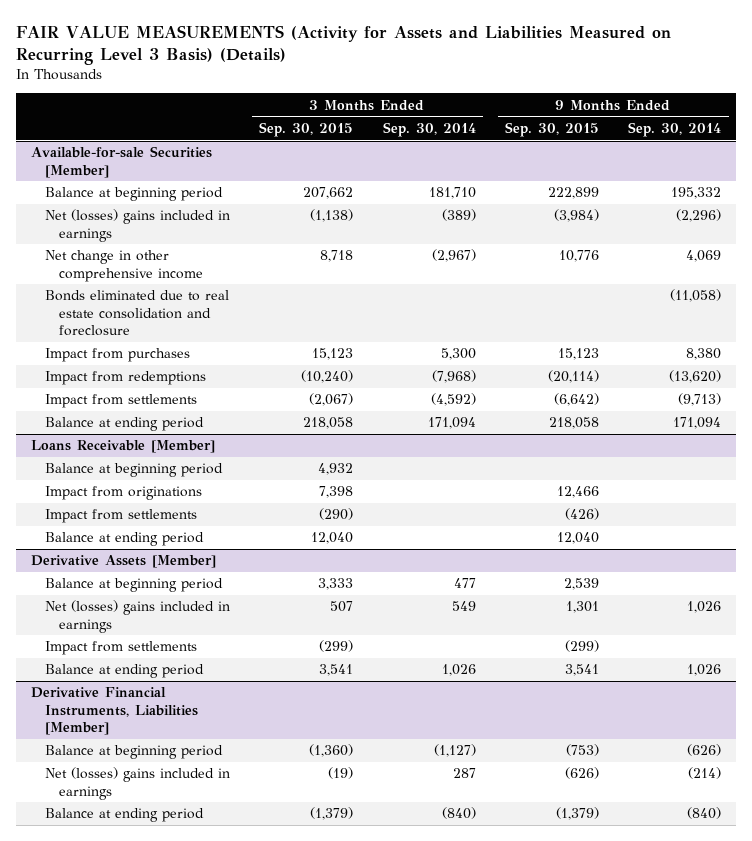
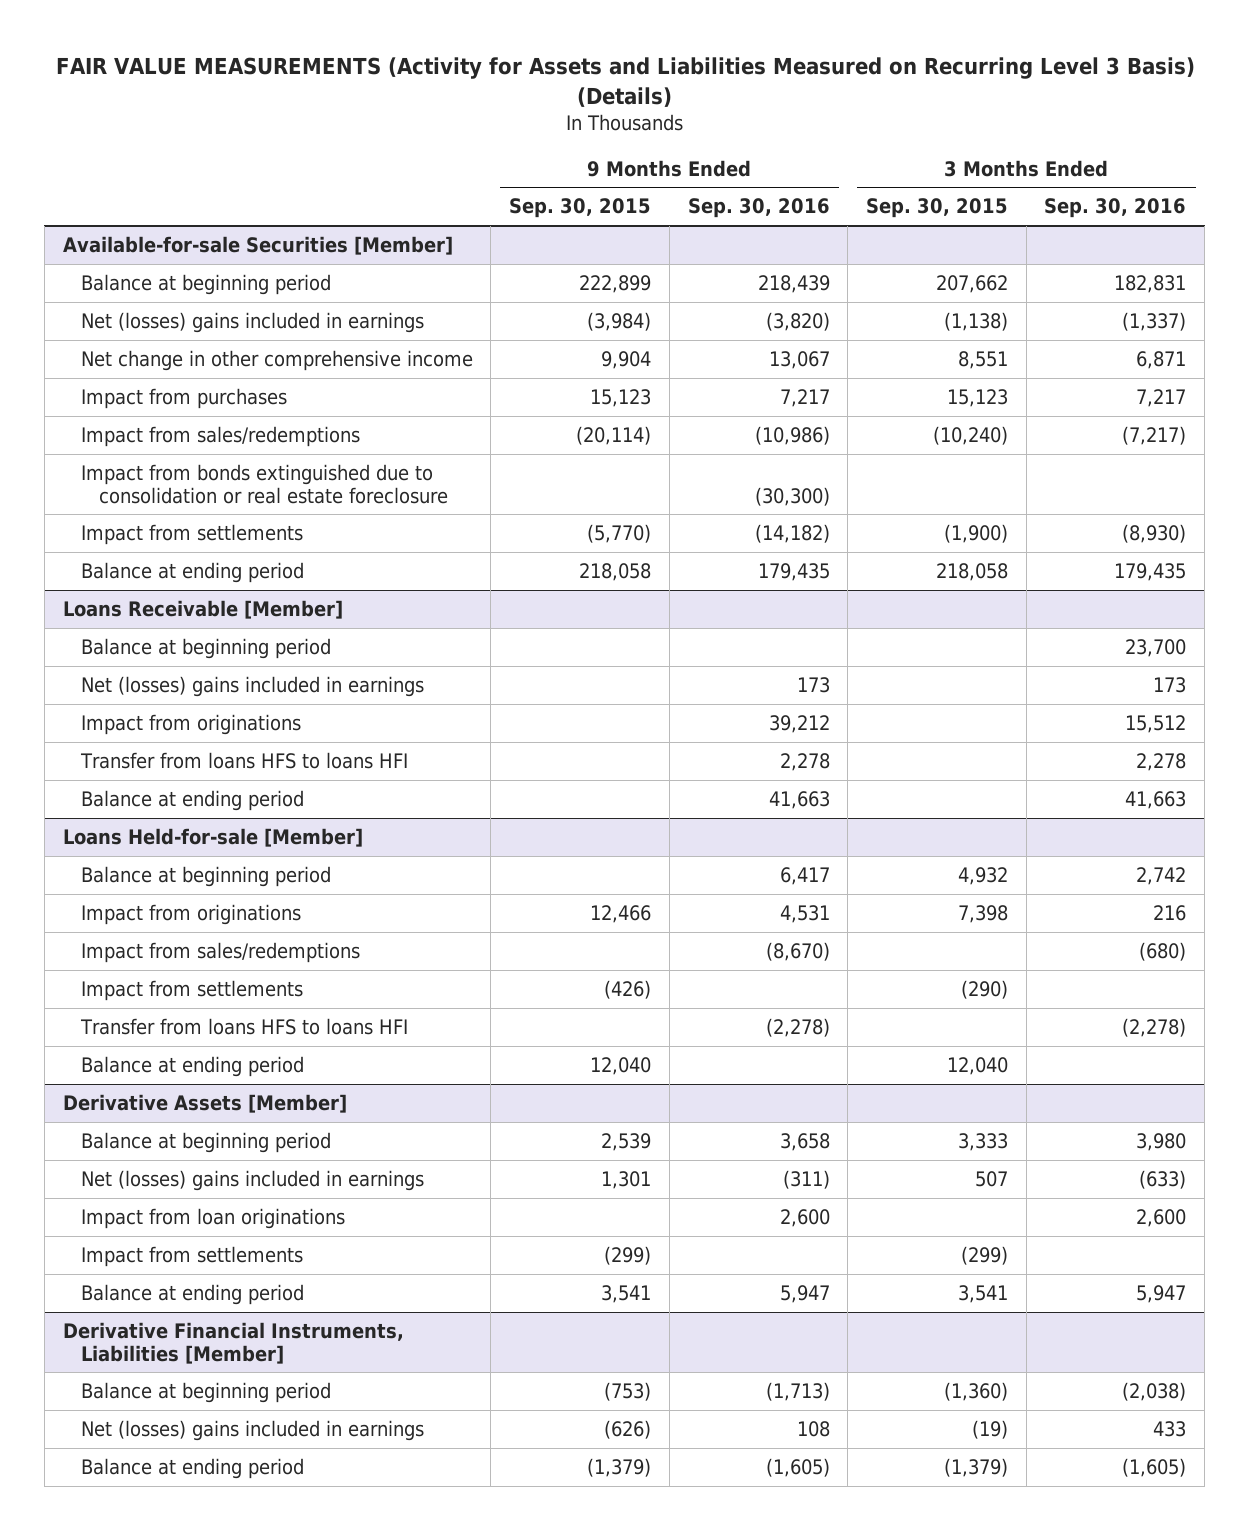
[382,122,476,138] Sep. 30, 2014 -> none
[628,122,722,138] Sep. 30, 2014 -> none
none -> [687,198,830,219] Sep. 30, 2016
none -> [1044,198,1187,219] Sep. 30, 2016
[44,290,229,336] Bonds eliminated due to real estate consolidation and foreclosure -> none
[320,250,354,263] 8,718 -> [958,350,1009,369] 8,551
[558,250,599,263] 10,776 -> [601,350,652,369] 9,904
[44,371,206,386] Impact from redemptions -> [80,425,360,447] Impact from sales/redemptions
none -> [80,463,448,504] Impact from bonds extinguished due to consolidation or real estate foreclosure
[309,393,354,407] (2,067) -> [944,523,1009,543] (1,900)
[553,393,599,407] (6,642) -> [587,523,652,543] (5,770)
none -> [80,637,331,659] Balance at beginning period
none -> [80,675,424,697] Net (losses) gains included in earnings
none -> [80,713,301,735] Impact from originations
none -> [79,751,408,769] Transfer from loans HFS to loans HFI
none -> [80,789,304,811] Balance at ending period
none -> [62,827,363,847] Loans Held-for-sale [Member]
none -> [80,941,360,963] Impact from sales/redemptions
none -> [79,1017,408,1035] Transfer from loans HFS to loans HFI
none -> [80,1207,345,1229] Impact from loan originations

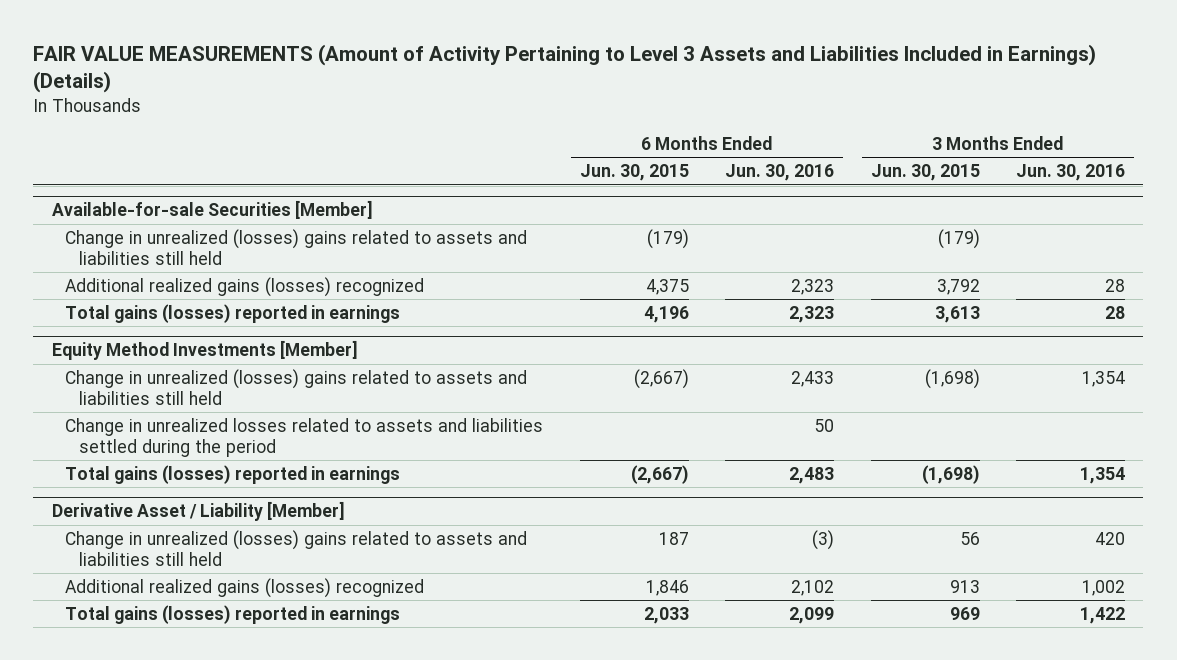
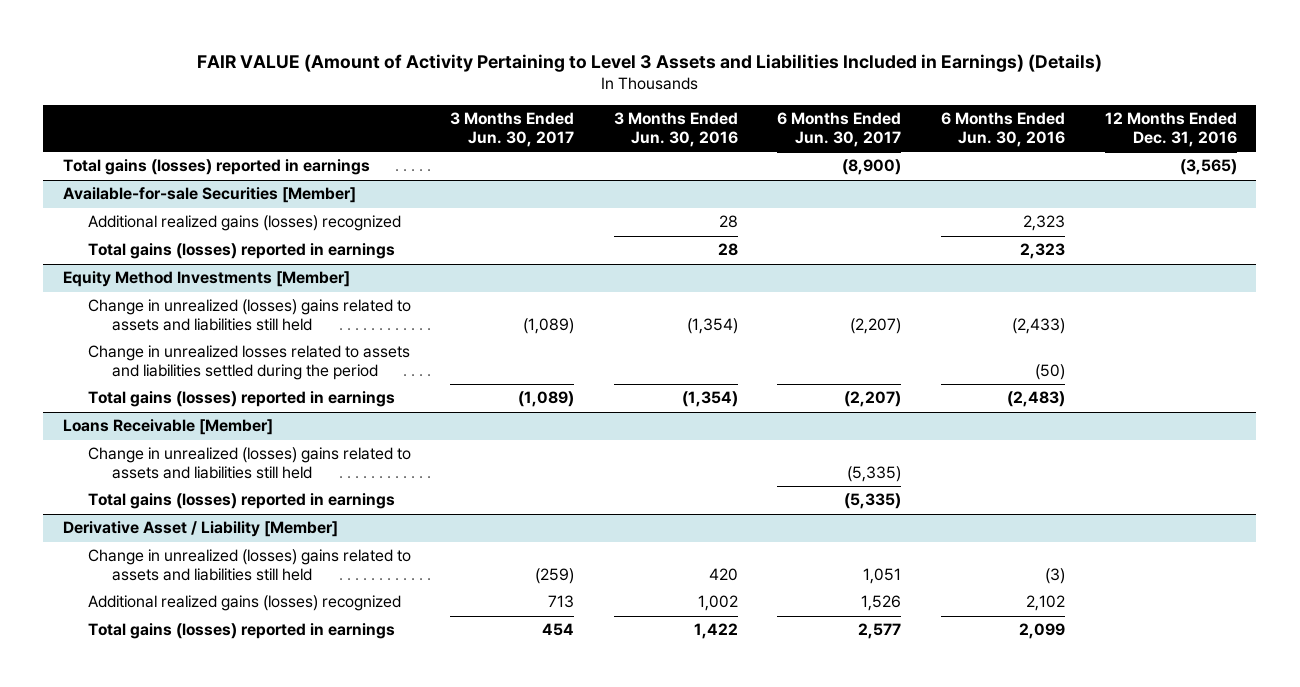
[33,43,1097,94] FAIR VALUE MEASUREMENTS (Amount of Activity Pertaining to Level 3 Assets and Liabilities Included in Earnings) (Details) -> [196,53,1102,72] FAIR VALUE (Amount of Activity Pertaining to Level 3 Assets and Liabilities Included in Earnings) (Details)
[579,164,689,182] Jun. 30, 2015 -> none
[870,164,980,182] Jun. 30, 2015 -> none
none -> [450,112,575,147] 3 Months Ended Jun. 30, 2017
none -> [777,112,902,147] 6 Months Ended Jun. 30, 2017
none -> [1104,112,1237,147] 12 Months Ended Dec. 31, 2016
none -> [62,159,370,176] Total gains (losses) reported in earnings
[65,228,528,265] Change in unrealized (losses) gains related to assets and liabilities still held -> none
[791,370,835,387] 2,433 -> [1012,317,1066,334] (2,433)
[1082,370,1126,387] 1,354 -> [686,317,738,334] (1,354)
[814,418,835,432] 50 -> [1035,363,1066,380] (50)
[789,466,835,484] 2,483 -> [1007,391,1066,408] (2,483)
[1080,466,1126,484] 1,354 -> [681,391,738,408] (1,354)
none -> [62,419,273,436] Loans Receivable [Member]
none -> [87,447,411,479] Change in unrealized (losses) gains related to assets and liabilities still held
none -> [87,493,395,510] Total gains (losses) reported in earnings

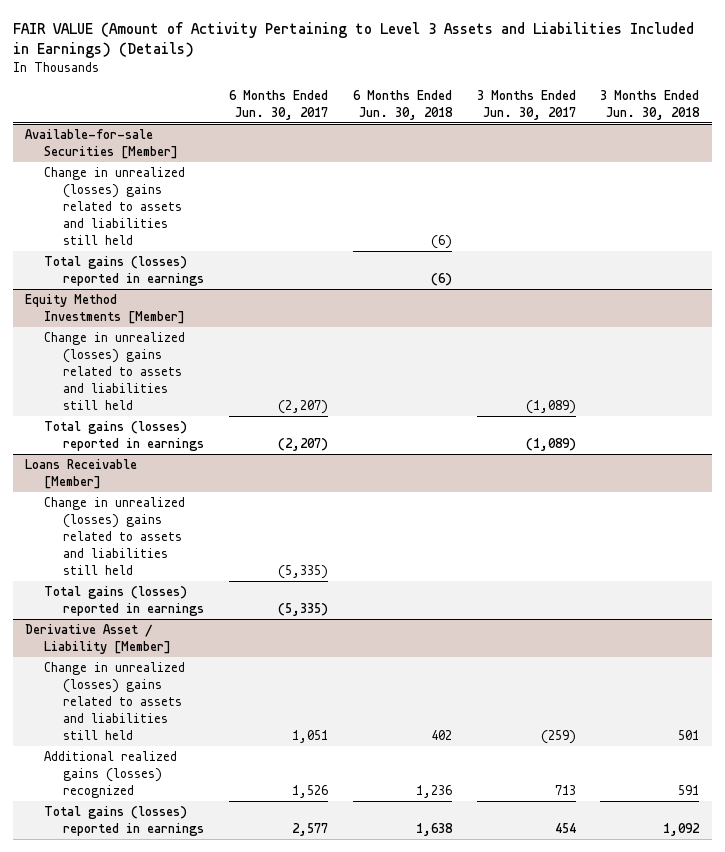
[613,112,738,147] 3 Months Ended Jun. 30, 2016 -> none
[941,112,1066,147] 6 Months Ended Jun. 30, 2016 -> none
[1104,112,1237,147] 12 Months Ended Dec. 31, 2016 -> none
none -> [352,89,453,121] 6 Months Ended Jun. 30, 2018
none -> [600,89,701,121] 3 Months Ended Jun. 30, 2018
[62,159,370,176] Total gains (losses) reported in earnings -> none
[87,215,401,232] Additional realized gains (losses) recognized -> none
none -> [44,166,186,246] Change in unrealized (losses) gains related to assets and liabilities still held
[87,345,410,380] Change in unrealized losses related to assets and liabilities settled during the period -> none

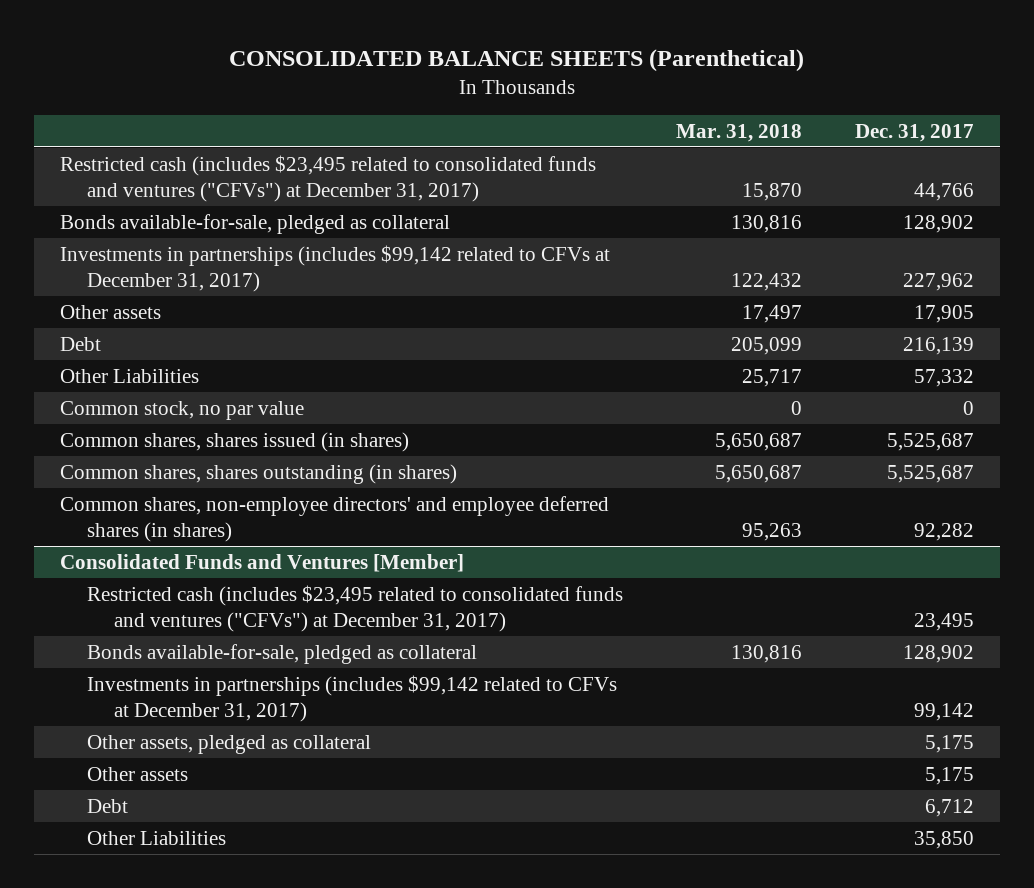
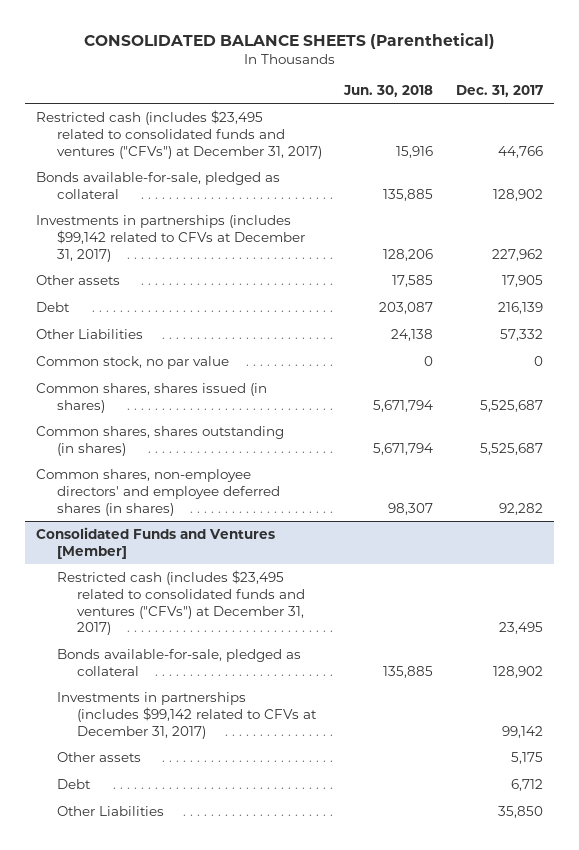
[676,123,803,142] Mar. 31, 2018 -> none
none -> [343,84,434,97] Jun. 30, 2018
[87,734,372,754] Other assets, pledged as collateral -> none

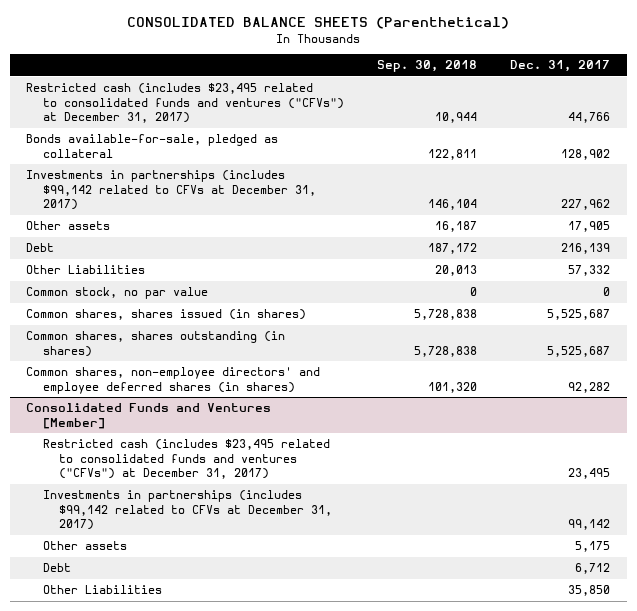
[343,84,434,97] Jun. 30, 2018 -> none
none -> [376,60,477,73] Sep. 30, 2018
[56,648,301,676] Bonds available-for-sale, pledged as collateral -> none

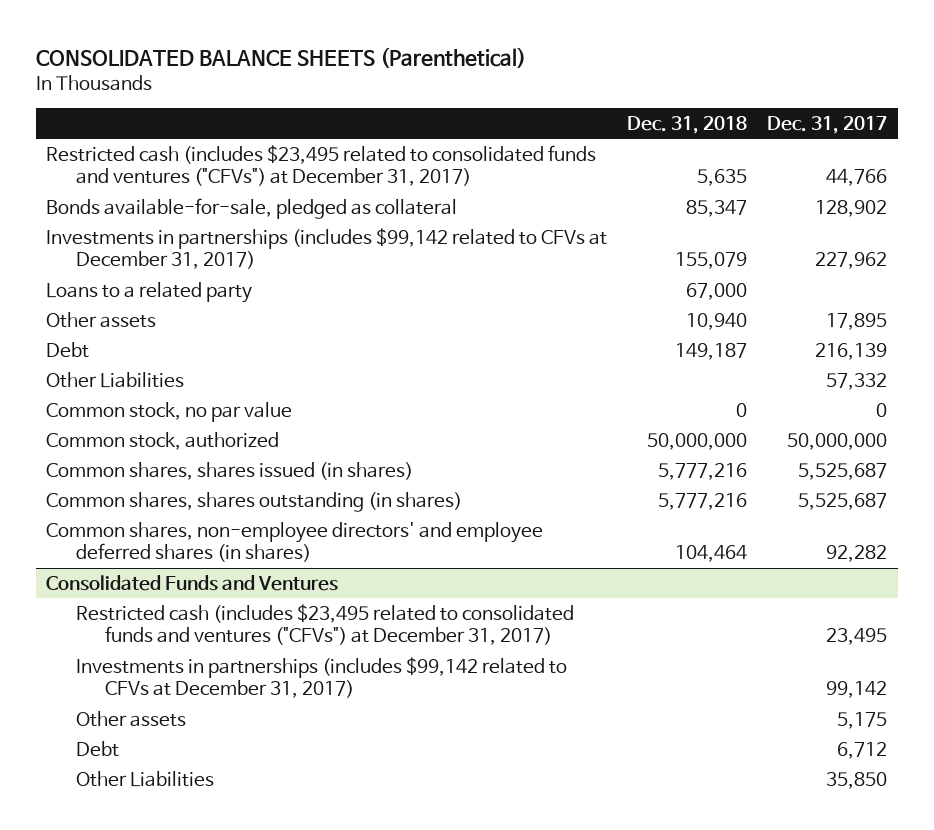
[376,60,477,73] Sep. 30, 2018 -> none
none -> [627,115,748,134] Dec. 31, 2018
none -> [46,281,253,303] Loans to a related party
[568,221,611,233] 17,905 -> [826,312,888,330] 17,895
none -> [46,431,280,450] Common stock, authorized
[26,403,272,429] Consolidated Funds and Ventures [Member] -> [46,574,339,591] Consolidated Funds and Ventures

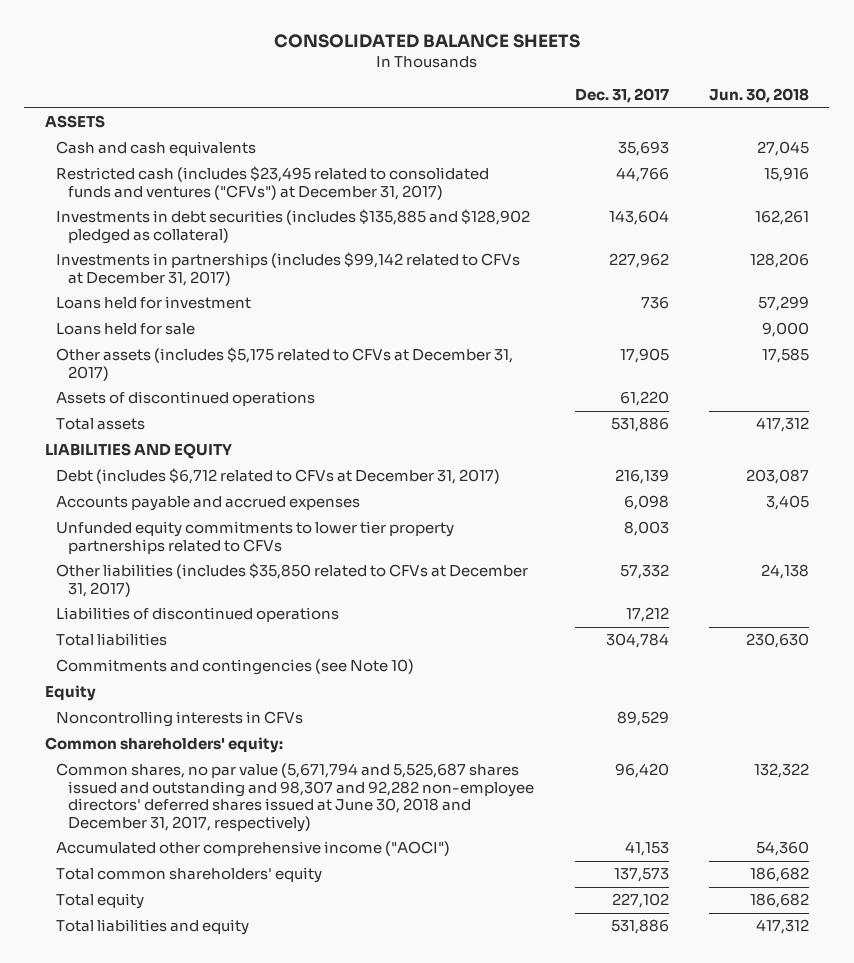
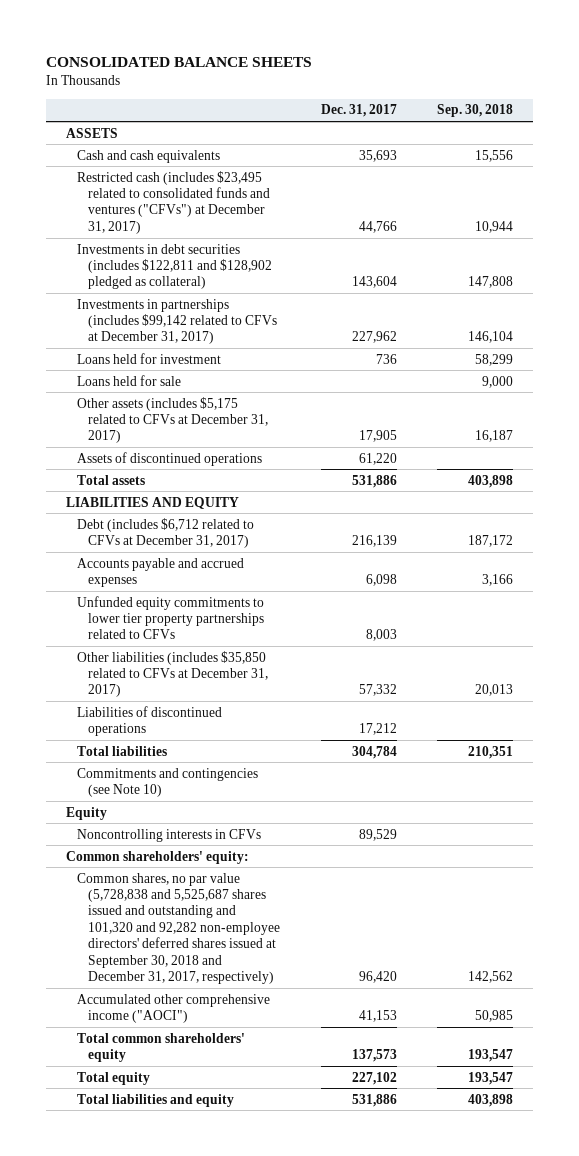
[708,88,809,104] Jun. 30, 2018 -> none
none -> [436,104,513,118] Sep. 30, 2018
[56,209,531,244] Investments in debt securities (includes $135,885 and $128,902 pledged as collateral) -> [77,243,273,290] Investments in debt securities (includes $122,811 and $128,902 pledged as collateral)
[56,763,535,832] Common shares, no par value (5,671,794 and 5,525,687 shares issued and outstanding and 98,307 and 92,282 non-employee directors' deferred shares issued at June 30, 2018 and December 31, 2017, respectively) -> [77,872,281,984] Common shares, no par value (5,728,838 and 5,525,687 shares issued and outstanding and 101,320 and 92,282 non-employee directors' deferred shares issued at September 30, 2018 and December 31, 2017, respectively)

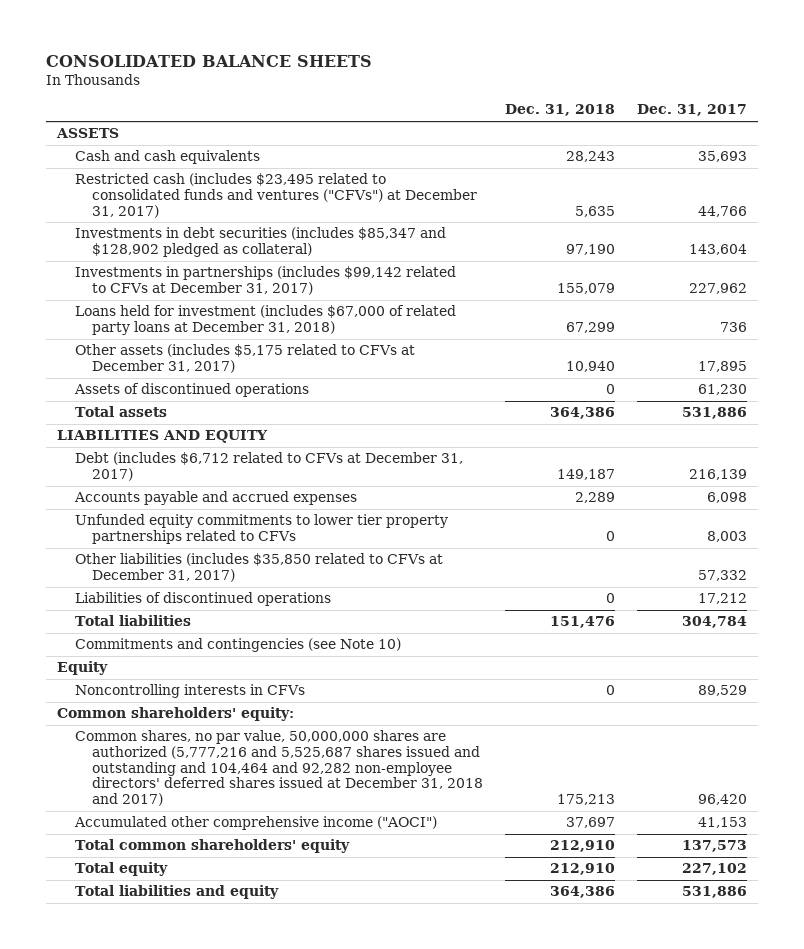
[436,104,513,118] Sep. 30, 2018 -> none
none -> [505,104,616,117] Dec. 31, 2018
[77,243,273,290] Investments in debt securities (includes $122,811 and $128,902 pledged as collateral) -> [74,227,446,258] Investments in debt securities (includes $85,347 and $128,902 pledged as collateral)
[77,374,182,386] Loans held for sale -> none
[77,352,222,364] Loans held for investment -> [74,305,456,336] Loans held for investment (includes $67,000 of related party loans at December 31, 2018)
[358,430,397,443] 17,905 -> [698,361,748,373] 17,895
[358,452,397,465] 61,220 -> [698,384,748,396] 61,230
[77,872,281,984] Common shares, no par value (5,728,838 and 5,525,687 shares issued and outstanding and 101,320 and 92,282 non-employee directors' deferred shares issued at September 30, 2018 and December 31, 2017, respectively) -> [74,730,484,806] Common shares, no par value, 50,000,000 shares are authorized (5,777,216 and 5,525,687 shares issued and outstanding and 104,464 and 92,282 non-employee directors' deferred shares issued at December 31, 2018 and 2017)

